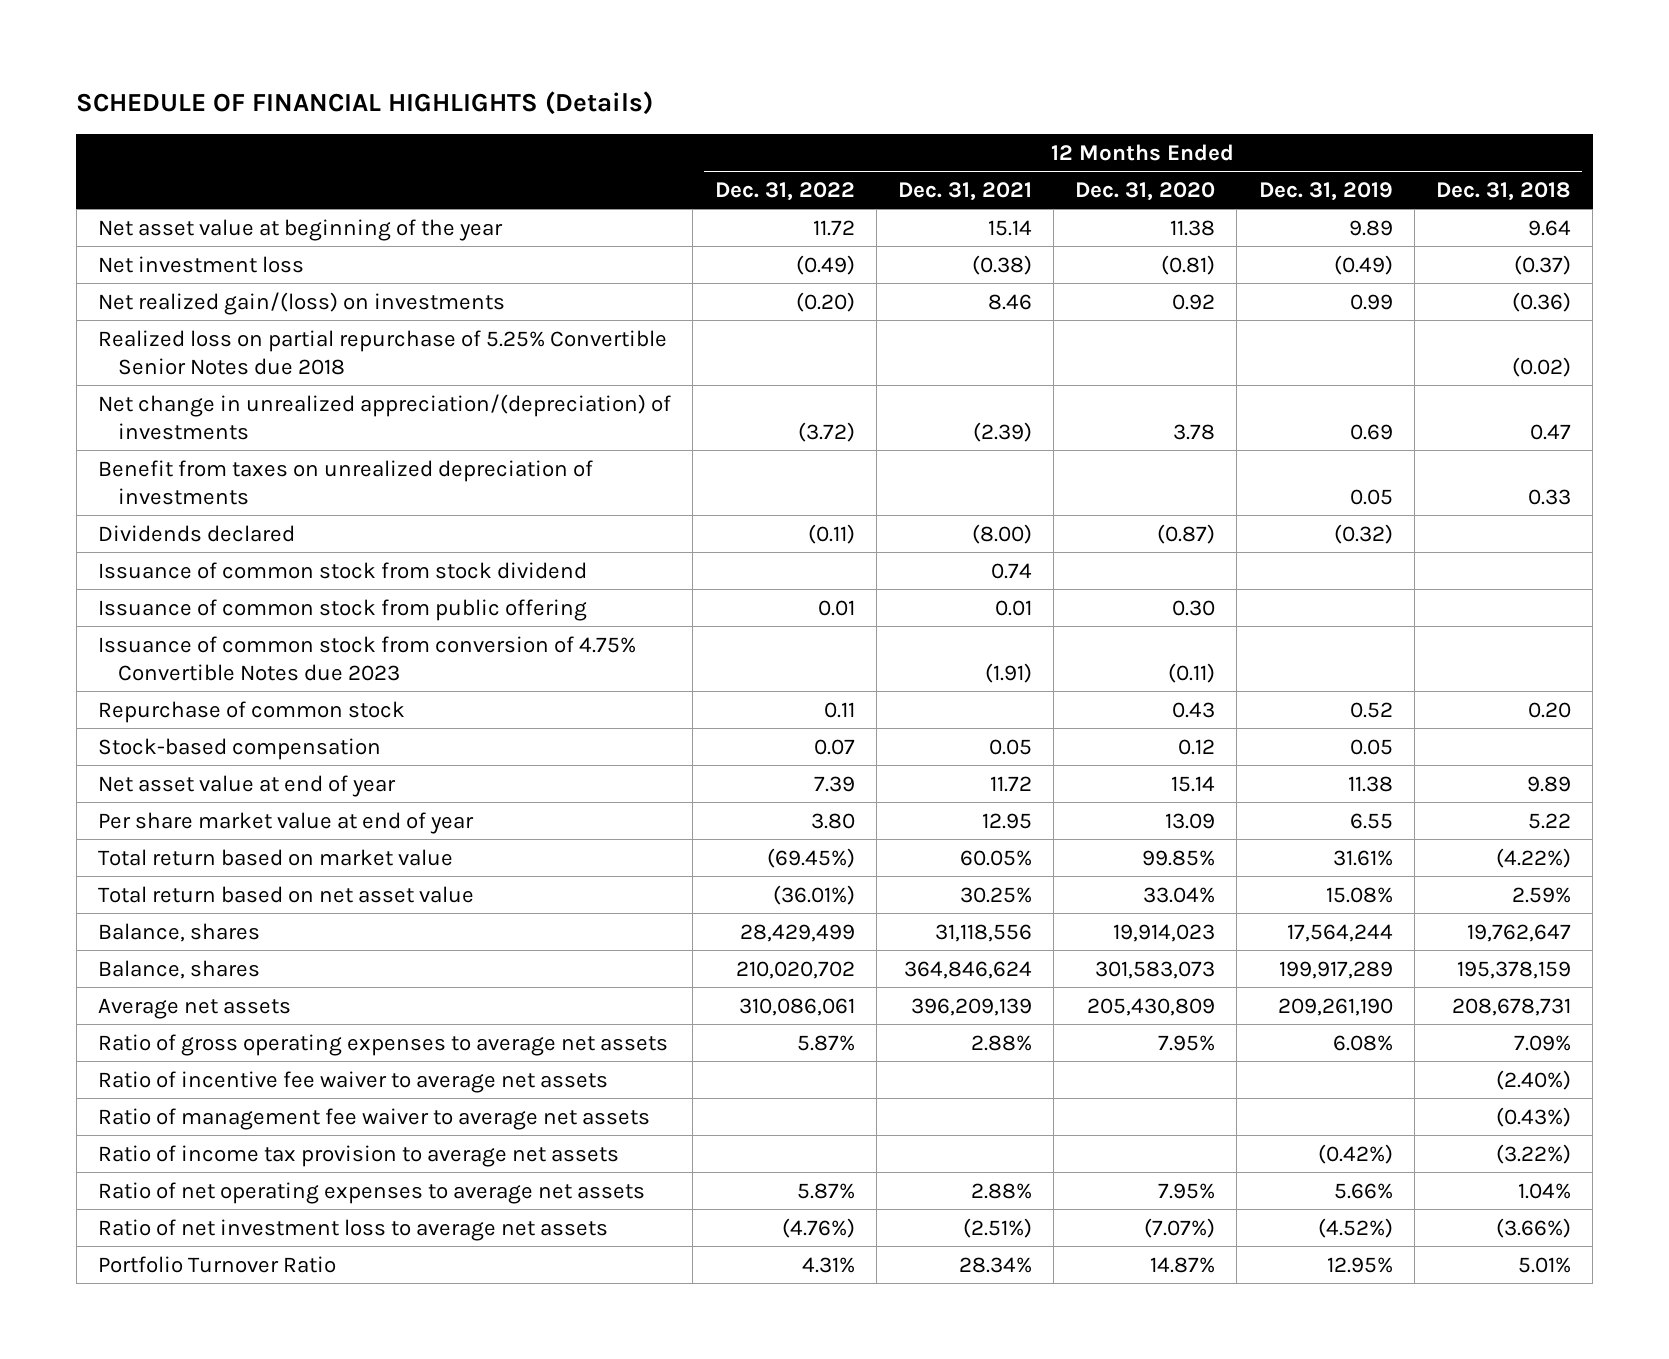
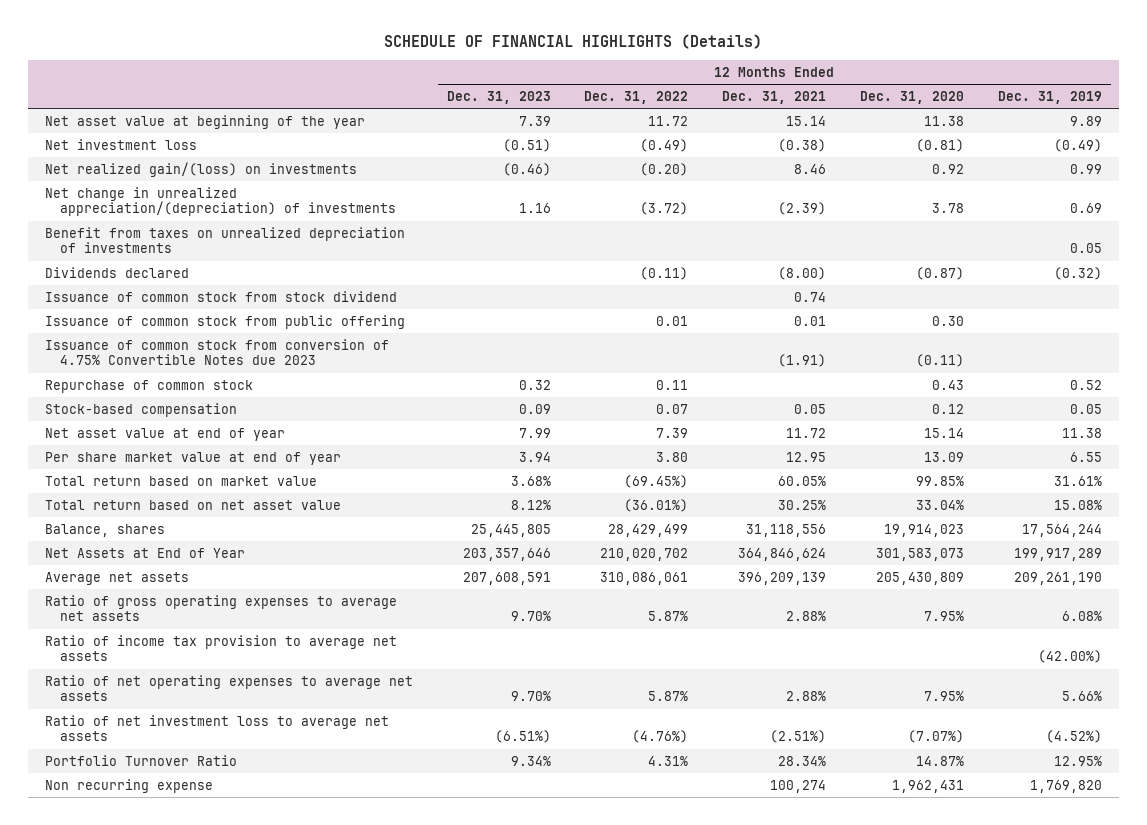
[1436,181,1572,201] Dec. 31, 2018 -> none
none -> [446,90,551,104] Dec. 31, 2023
[98,329,668,375] Realized loss on partial repurchase of 5.25% Convertible Senior Notes due 2018 -> none
[98,959,261,979] Balance, shares -> [44,547,245,558] Net Assets at End of Year
[98,1070,609,1093] Ratio of incentive fee waiver to average net assets -> none
[98,1107,651,1130] Ratio of management fee waiver to average net assets -> none
[1317,1143,1393,1164] (0.42%) -> [1038,650,1103,664] (42.00%)
none -> [44,778,213,793] Non recurring expense

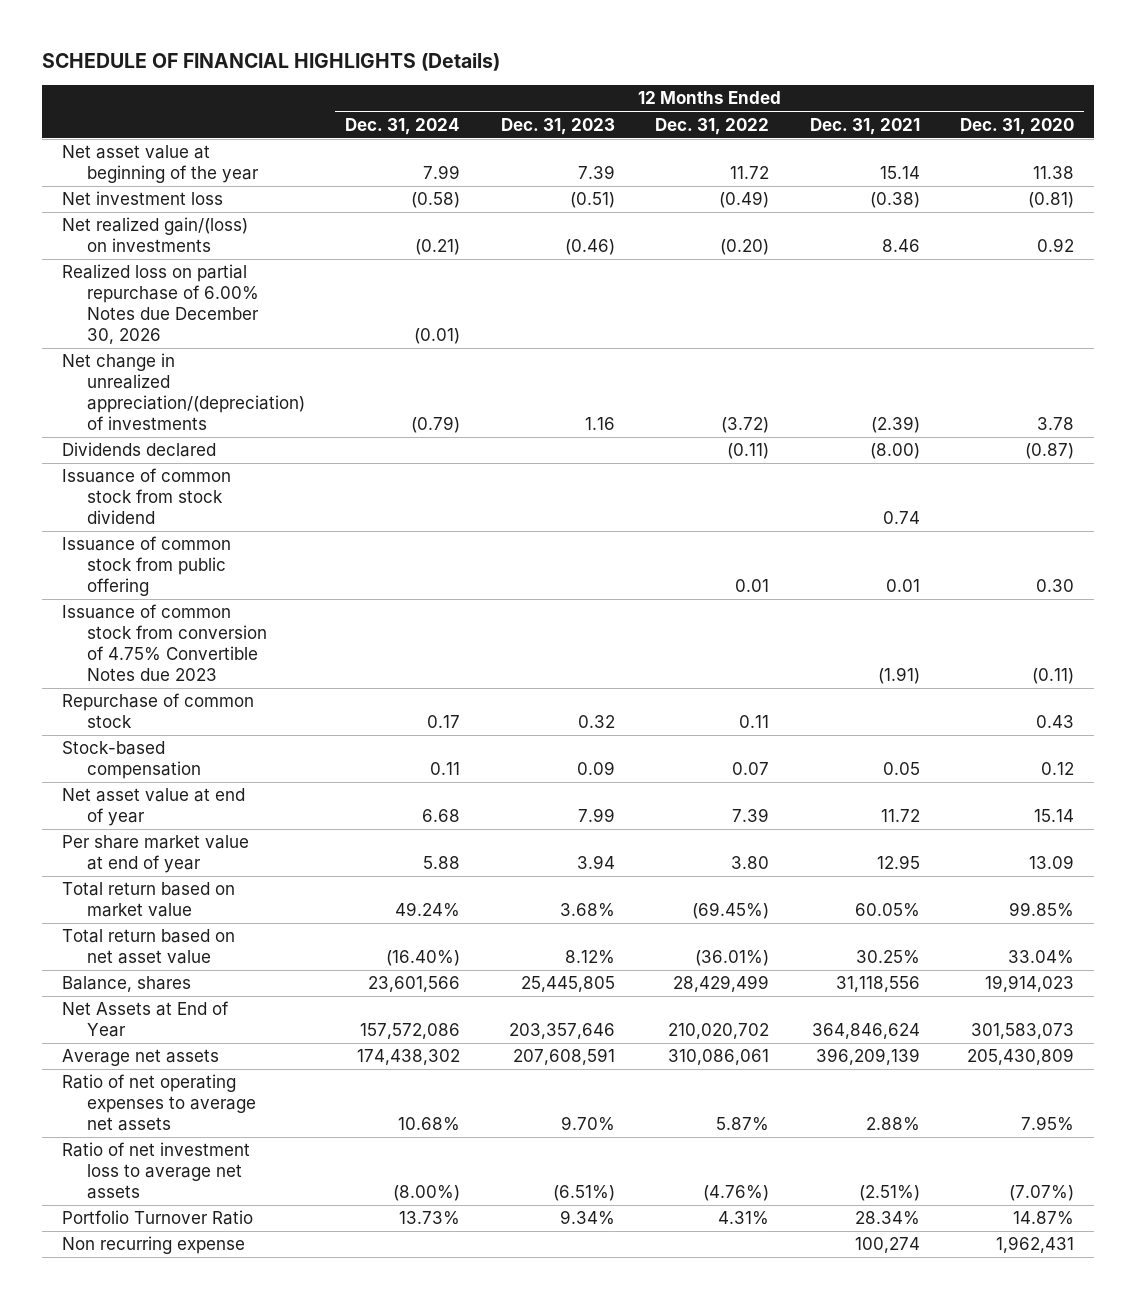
[998,90,1103,104] Dec. 31, 2019 -> none
none -> [345,117,461,135] Dec. 31, 2024
none -> [61,264,259,345] Realized loss on partial repurchase of 6.00% Notes due December 30, 2026
[44,226,405,254] Benefit from taxes on unrealized depreciation of investments -> none
[44,594,397,622] Ratio of gross operating expenses to average net assets -> none
[44,634,397,662] Ratio of income tax provision to average net assets -> none

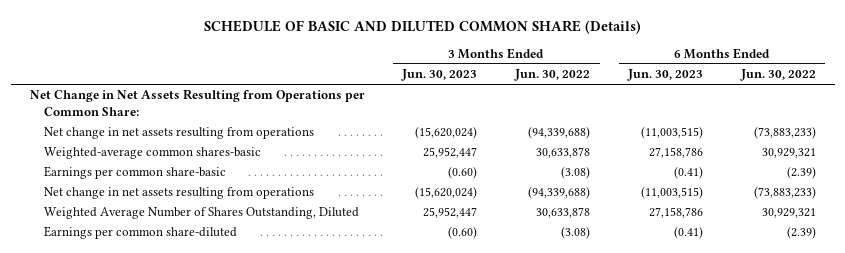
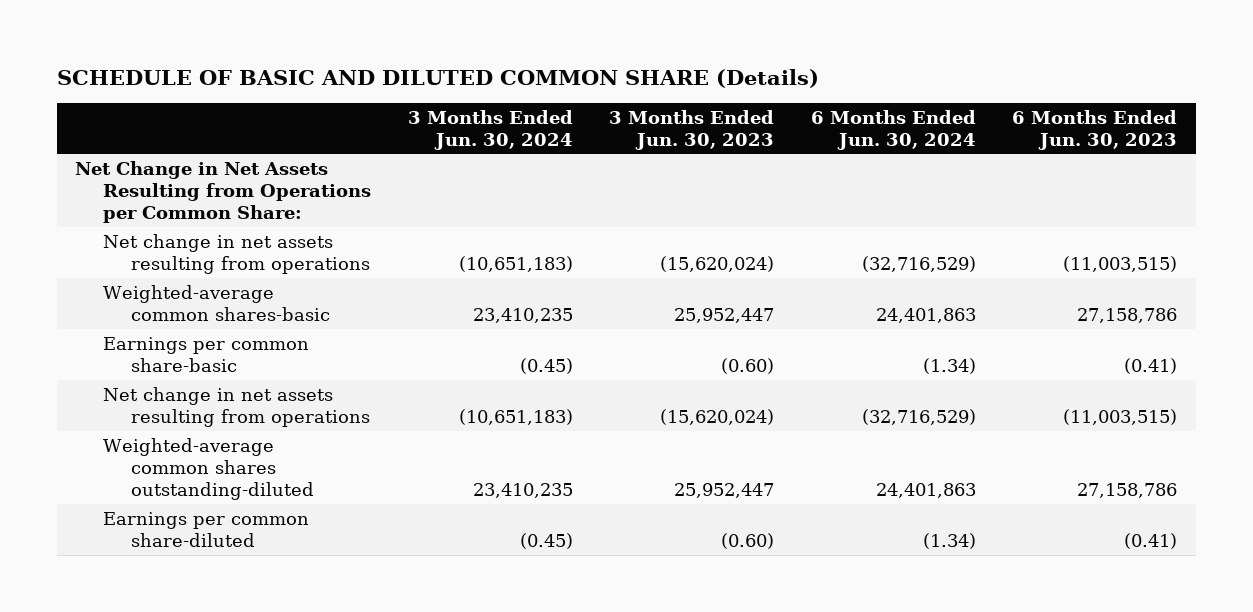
[514,69,591,82] Jun. 30, 2022 -> none
[739,69,816,82] Jun. 30, 2022 -> none
none -> [407,109,573,150] 3 Months Ended Jun. 30, 2024
none -> [810,109,976,150] 6 Months Ended Jun. 30, 2024
[44,207,360,220] Weighted Average Number of Shares Outstanding, Diluted -> [103,437,315,501] Weighted-average common shares outstanding-diluted

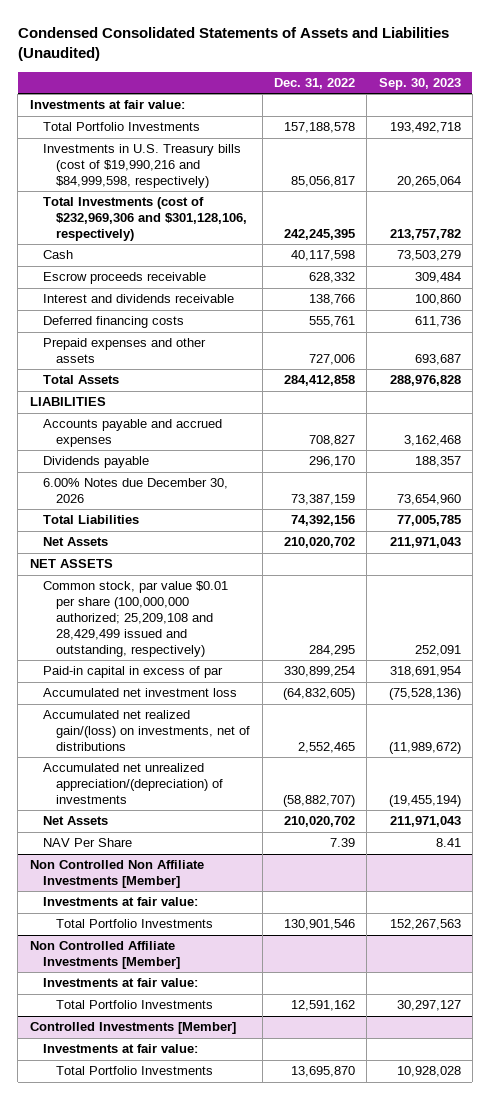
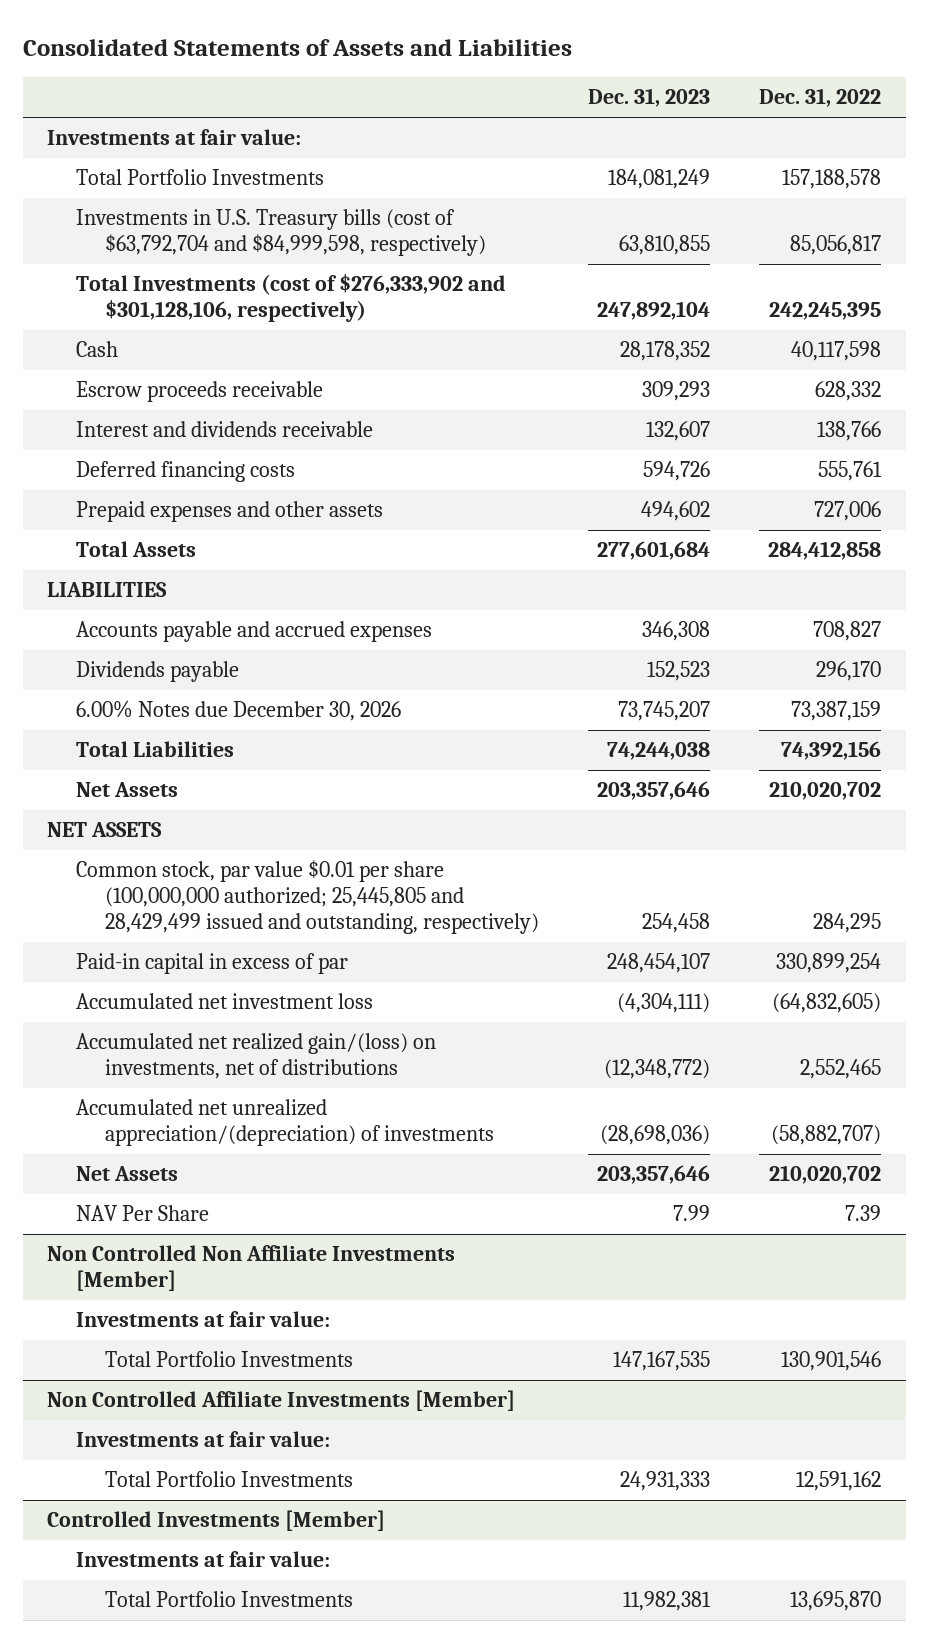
[17,27,449,62] Condensed Consolidated Statements of Assets and Liabilities (Unaudited) -> [22,38,572,56] Consolidated Statements of Assets and Liabilities
[378,77,461,90] Sep. 30, 2023 -> none
none -> [588,88,711,108] Dec. 31, 2023
[43,144,242,188] Investments in U.S. Treasury bills (cost of $19,990,216 and $84,999,598, respectively) -> [76,209,487,257] Investments in U.S. Treasury bills (cost of $63,792,704 and $84,999,598, respectively)
[43,197,248,241] Total Investments (cost of $232,969,306 and $301,128,106, respectively) -> [76,274,507,323] Total Investments (cost of $276,333,902 and $301,128,106, respectively)
[43,581,229,657] Common stock, par value $0.01 per share (100,000,000 authorized; 25,209,108 and 28,429,499 issued and outstanding, respectively) -> [76,860,540,935] Common stock, par value $0.01 per share (100,000,000 authorized; 25,445,805 and 28,429,499 issued and outstanding, respectively)

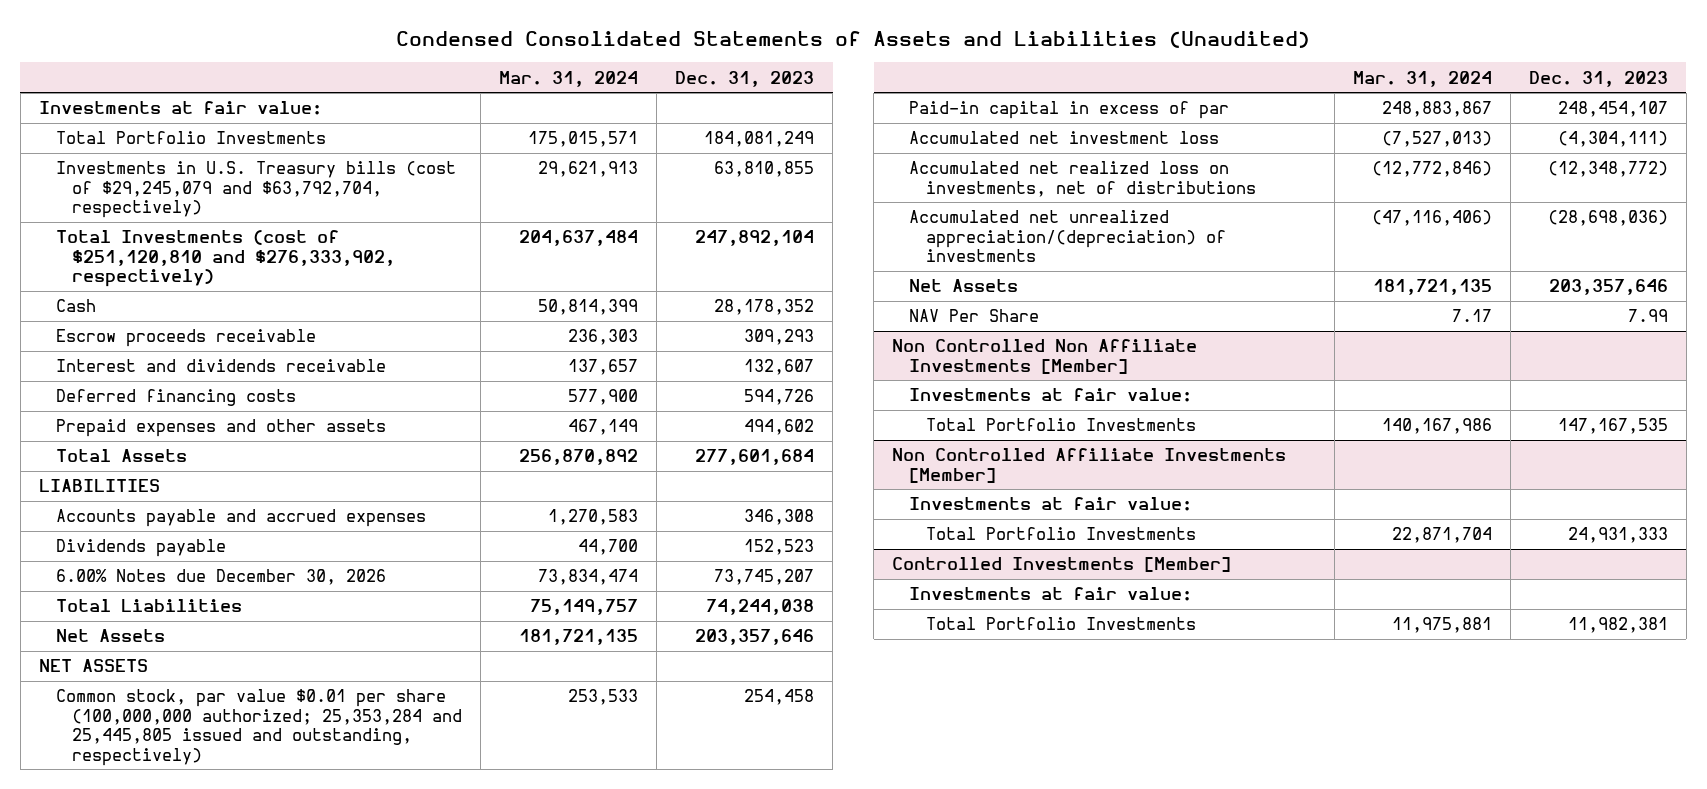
[22,38,572,56] Consolidated Statements of Assets and Liabilities -> [396,30,1311,48] Condensed Consolidated Statements of Assets and Liabilities (Unaudited)
[759,88,882,108] Dec. 31, 2022 -> none
none -> [499,70,639,87] Mar. 31, 2024
[76,209,487,257] Investments in U.S. Treasury bills (cost of $63,792,704 and $84,999,598, respectively) -> [55,161,456,219] Investments in U.S. Treasury bills (cost of $29,245,079 and $63,792,704, respectively)
[76,274,507,323] Total Investments (cost of $276,333,902 and $301,128,106, respectively) -> [55,230,396,288] Total Investments (cost of $251,120,810 and $276,333,902, respectively)
[76,860,540,935] Common stock, par value $0.01 per share (100,000,000 authorized; 25,445,805 and 28,429,499 issued and outstanding, respectively) -> [55,689,463,766] Common stock, par value $0.01 per share (100,000,000 authorized; 25,353,284 and 25,445,805 issued and outstanding, respectively)
[76,1033,437,1080] Accumulated net realized gain/(loss) on investments, net of distributions -> [909,161,1256,197] Accumulated net realized loss on investments, net of distributions

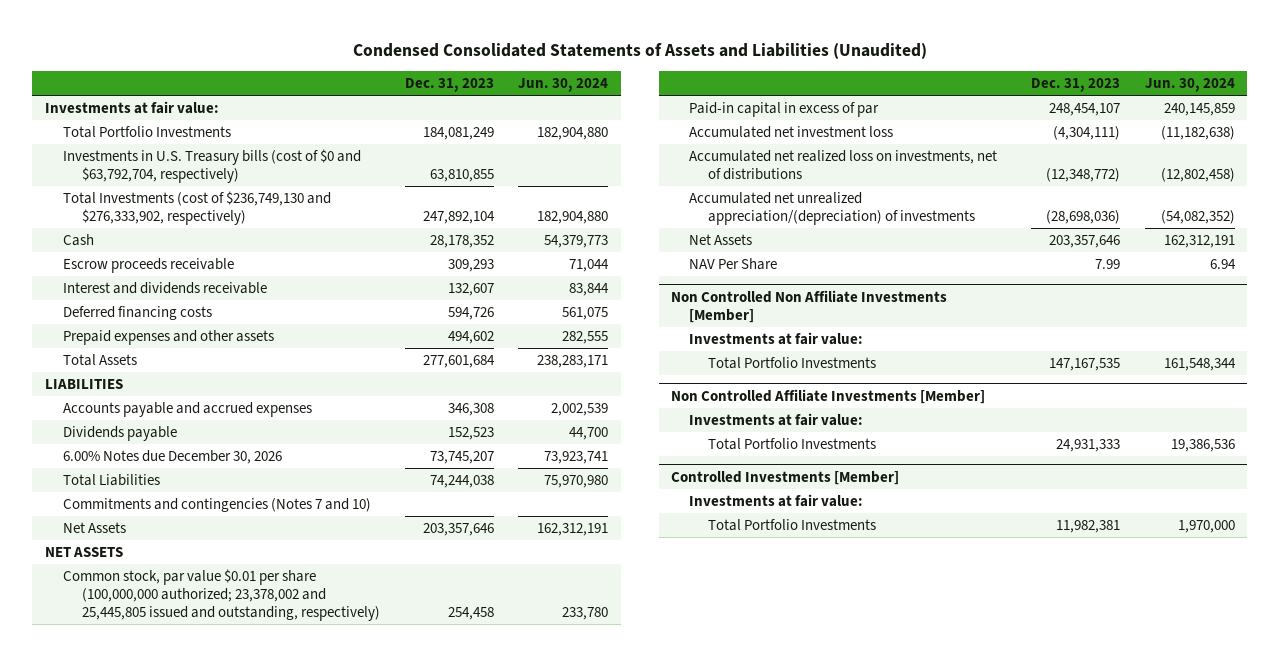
[499,70,639,87] Mar. 31, 2024 -> none
none -> [518,78,609,93] Jun. 30, 2024
[55,161,456,219] Investments in U.S. Treasury bills (cost of $29,245,079 and $63,792,704, respectively) -> [63,149,362,183] Investments in U.S. Treasury bills (cost of $0 and $63,792,704, respectively)
[55,230,396,288] Total Investments (cost of $251,120,810 and $276,333,902, respectively) -> [63,191,332,225] Total Investments (cost of $236,749,130 and $276,333,902, respectively)
none -> [63,498,372,513] Commitments and contingencies (Notes 7 and 10)
[55,689,463,766] Common stock, par value $0.01 per share (100,000,000 authorized; 25,353,284 and 25,445,805 issued and outstanding, respectively) -> [63,569,380,621] Common stock, par value $0.01 per share (100,000,000 authorized; 23,378,002 and 25,445,805 issued and outstanding, respectively)

